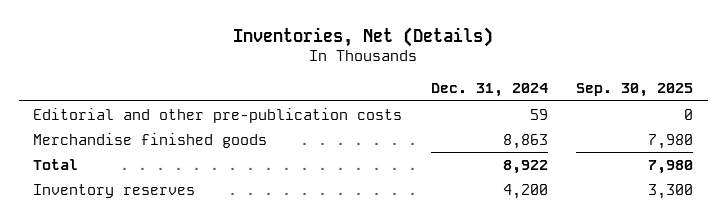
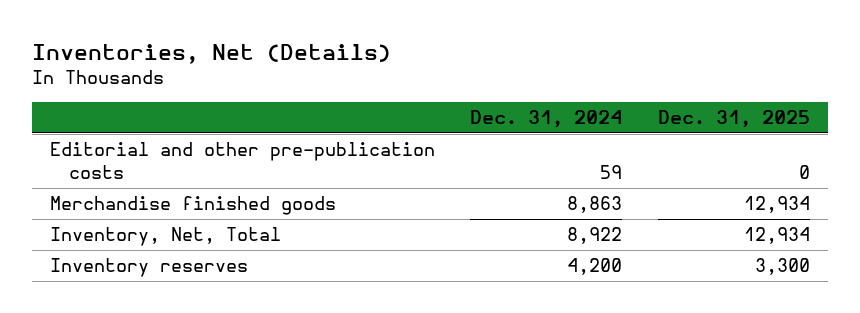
[576,83,694,98] Sep. 30, 2025 -> none
none -> [657,110,810,129] Dec. 31, 2025
[33,158,79,170] Total -> [49,227,281,247] Inventory, Net, Total

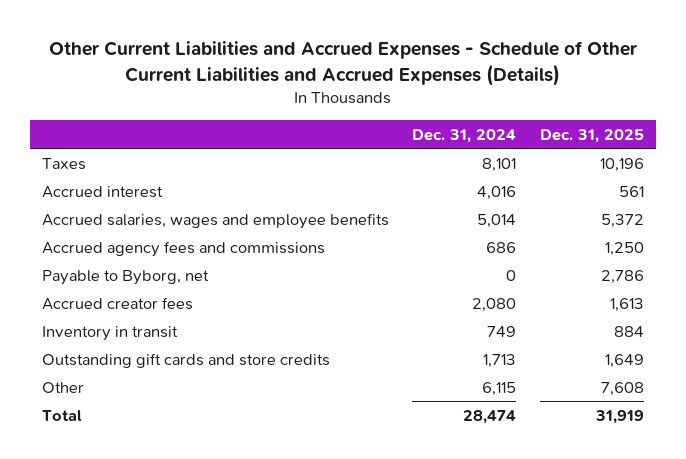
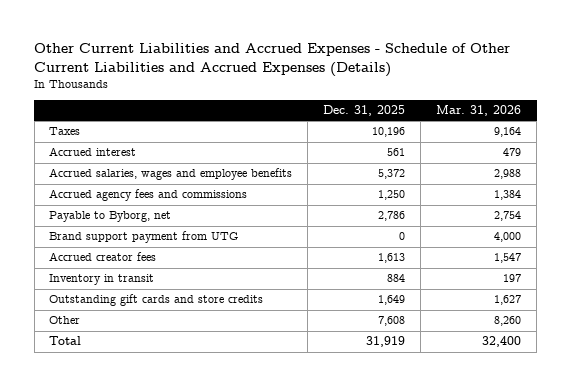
[412,128,517,143] Dec. 31, 2024 -> none
none -> [436,105,522,117] Mar. 31, 2026
none -> [49,231,239,244] Brand support payment from UTG

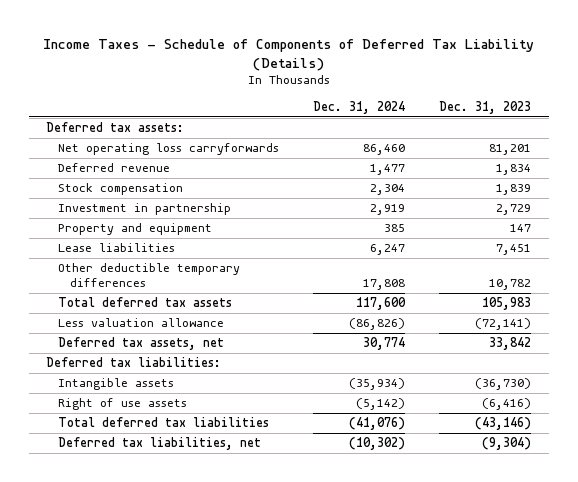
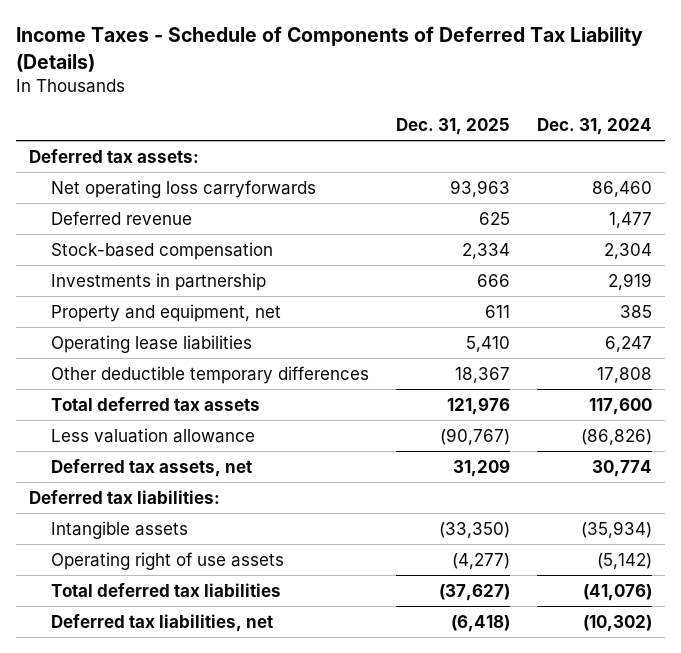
[439,101,532,115] Dec. 31, 2023 -> none
none -> [395,117,510,135] Dec. 31, 2025
[58,183,184,196] Stock compensation -> [51,241,274,260] Stock-based compensation
[58,203,232,216] Investment in partnership -> [51,272,267,291] Investments in partnership
[58,223,213,236] Property and equipment -> [51,303,282,322] Property and equipment, net
[58,243,176,253] Lease liabilities -> [51,334,253,353] Operating lease liabilities
[58,398,188,411] Right of use assets -> [51,551,285,570] Operating right of use assets

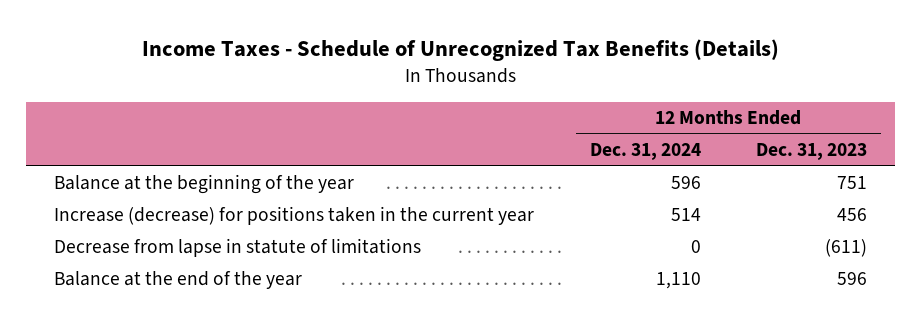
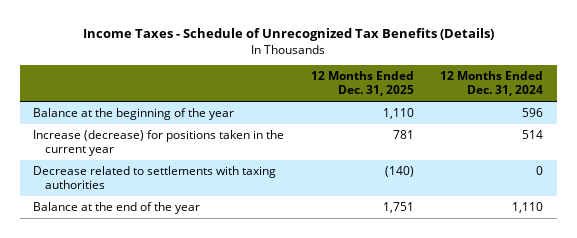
[756,143,868,161] Dec. 31, 2023 -> none
none -> [310,70,414,97] 12 Months Ended Dec. 31, 2025
[53,238,421,258] Decrease from lapse in statute of limitations -> none
none -> [33,165,277,190] Decrease related to settlements with taxing authorities

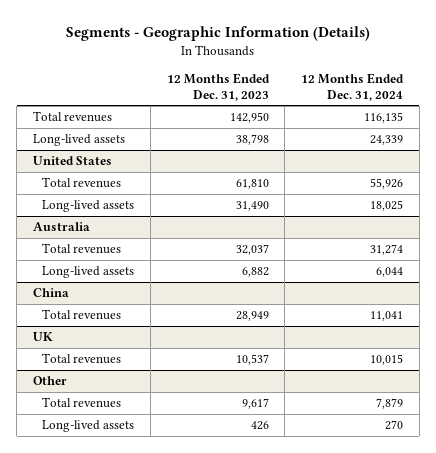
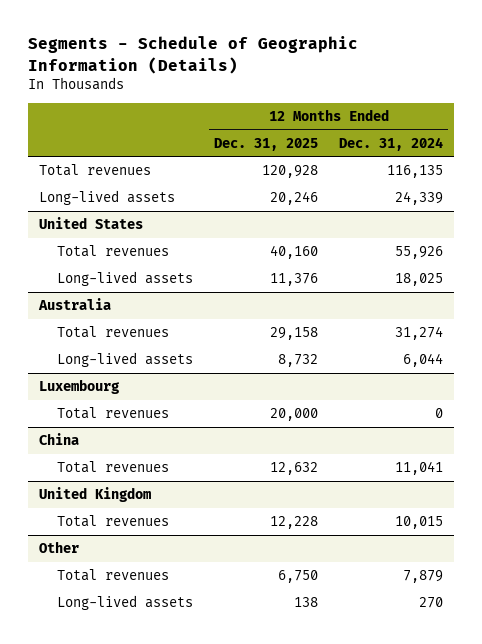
[66,26,371,42] Segments - Geographic Information (Details) -> [28,36,359,74] Segments - Schedule of Geographic Information (Details)
[166,72,270,101] 12 Months Ended Dec. 31, 2023 -> none
none -> [213,137,318,151] Dec. 31, 2025
none -> [38,379,120,395] Luxembourg
none -> [56,407,169,420] Total revenues
[33,332,54,342] UK -> [38,487,151,503] United Kingdom

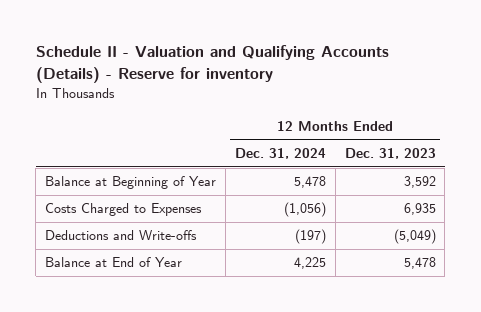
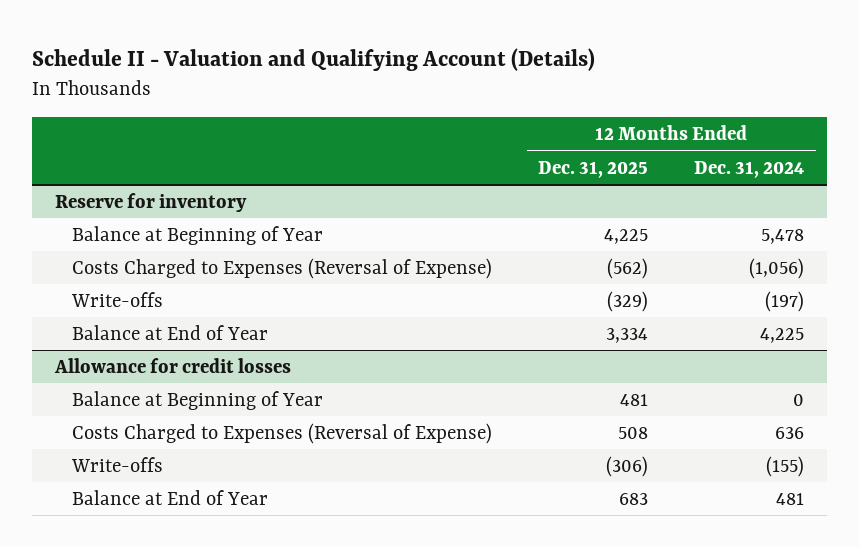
[35,45,389,84] Schedule II - Valuation and Qualifying Accounts (Details) - Reserve for inventory -> [32,48,596,72] Schedule II - Valuation and Qualifying Account (Details)
[344,147,436,159] Dec. 31, 2023 -> none
none -> [538,160,649,178] Dec. 31, 2025
none -> [55,192,248,212] Reserve for inventory
[44,203,202,217] Costs Charged to Expenses -> [72,257,493,279] Costs Charged to Expenses (Reversal of Expense)
[44,230,197,241] Deductions and Write-offs -> [71,291,164,307] Write-offs
none -> [54,357,292,373] Allowance for credit losses
none -> [72,390,324,410] Balance at Beginning of Year
none -> [72,422,493,444] Costs Charged to Expenses (Reversal of Expense)
none -> [71,456,164,472] Write-offs
none -> [72,489,269,505] Balance at End of Year

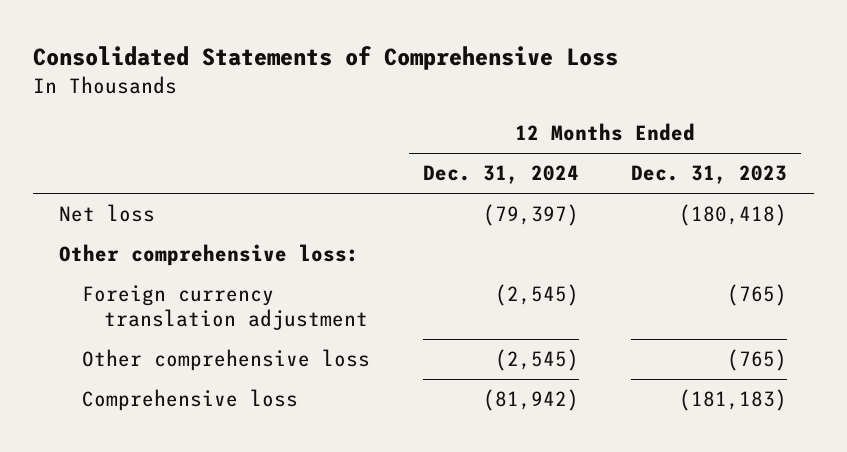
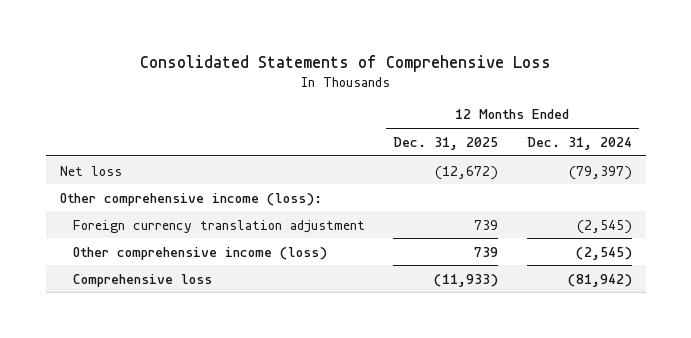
[631,165,788,185] Dec. 31, 2023 -> none
none -> [393,136,499,150] Dec. 31, 2025
[59,244,360,267] Other comprehensive loss: -> [59,192,322,206] Other comprehensive income (loss):
[81,349,370,372] Other comprehensive loss -> [72,246,327,260] Other comprehensive income (loss)

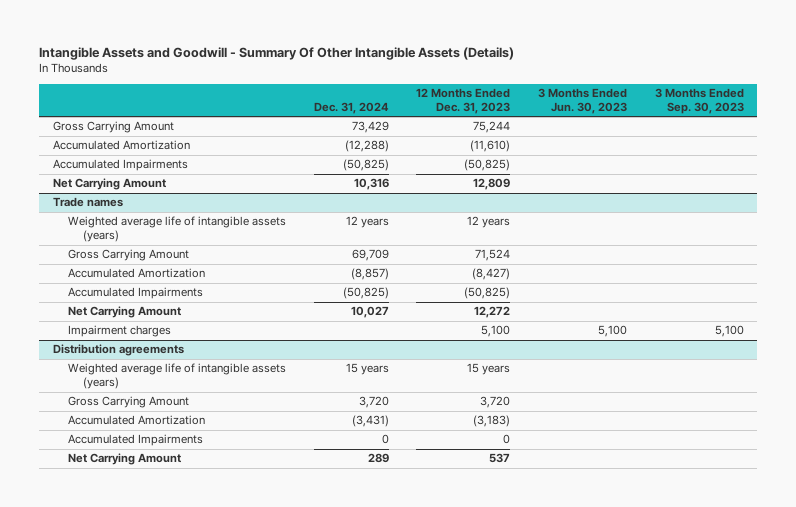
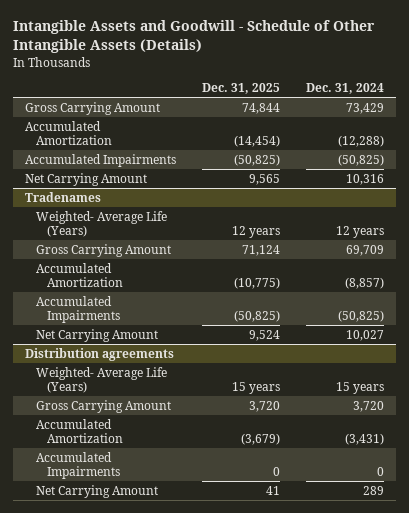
[38,46,514,60] Intangible Assets and Goodwill - Summary Of Other Intangible Assets (Details) -> [12,20,375,54] Intangible Assets and Goodwill - Schedule of Other Intangible Assets (Details)
[416,88,511,114] 12 Months Ended Dec. 31, 2023 -> none
[537,88,627,114] 3 Months Ended Jun. 30, 2023 -> none
[654,88,744,114] 3 Months Ended Sep. 30, 2023 -> none
none -> [202,83,281,95] Dec. 31, 2025
[52,197,123,208] Trade names -> [25,191,102,202] Tradenames
[68,216,287,243] Weighted average life of intangible assets (years) -> [36,210,168,237] Weighted- Average Life (Years)
[68,325,172,338] Impairment charges -> none
[68,363,287,390] Weighted average life of intangible assets (years) -> [36,366,168,393] Weighted- Average Life (Years)

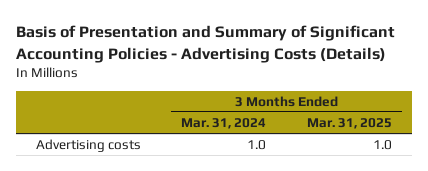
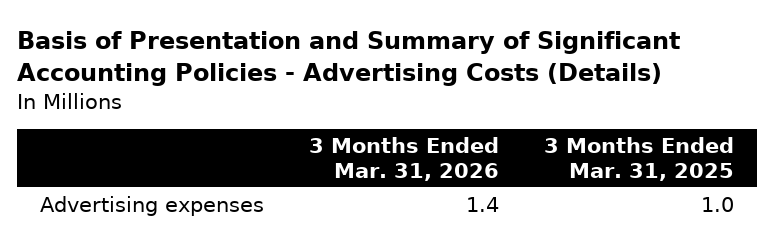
[181,117,267,129] Mar. 31, 2024 -> none
none -> [308,136,499,181] 3 Months Ended Mar. 31, 2026
[36,139,142,153] Advertising costs -> [39,195,264,216] Advertising expenses

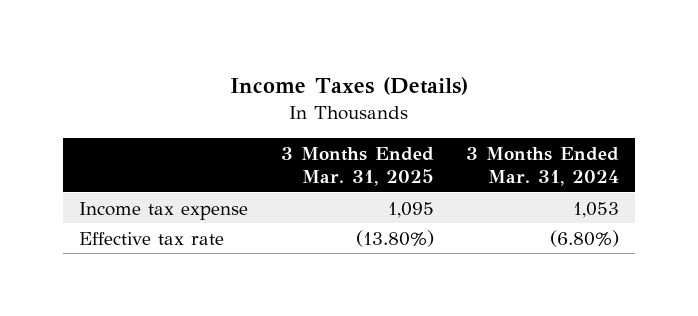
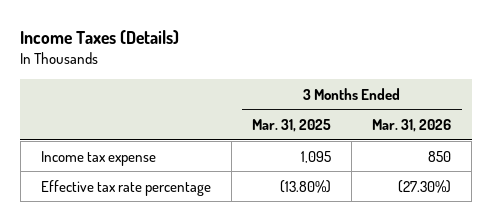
[465,146,619,187] 3 Months Ended Mar. 31, 2024 -> none
none -> [372,118,452,132] Mar. 31, 2026
[79,231,225,245] Effective tax rate -> [41,179,212,196] Effective tax rate percentage

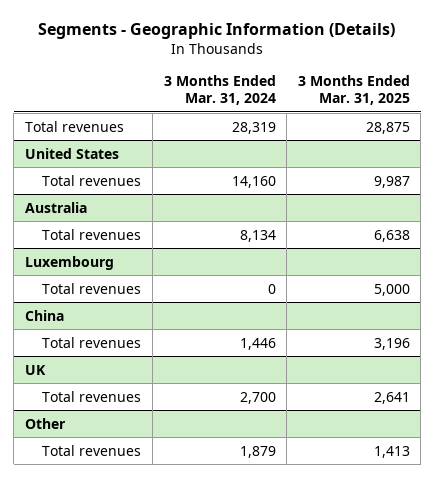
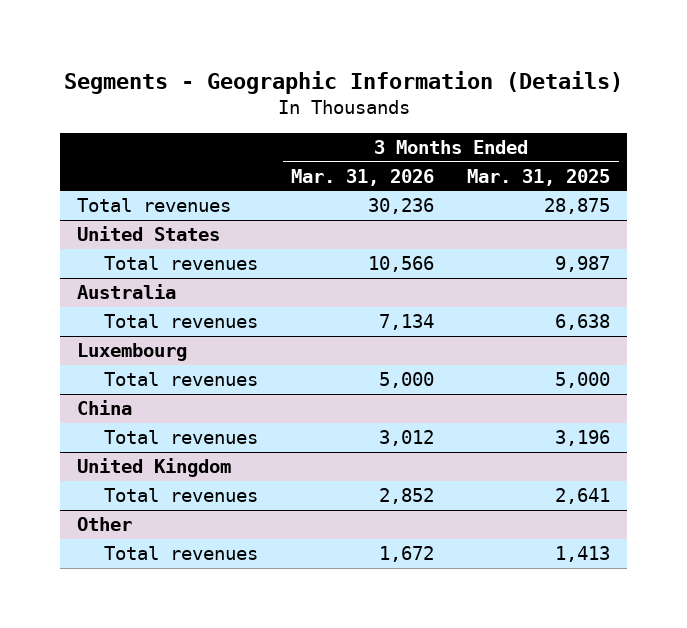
[163,74,276,106] 3 Months Ended Mar. 31, 2024 -> none
none -> [290,168,434,186] Mar. 31, 2026
[24,364,46,375] UK -> [76,458,231,478] United Kingdom

